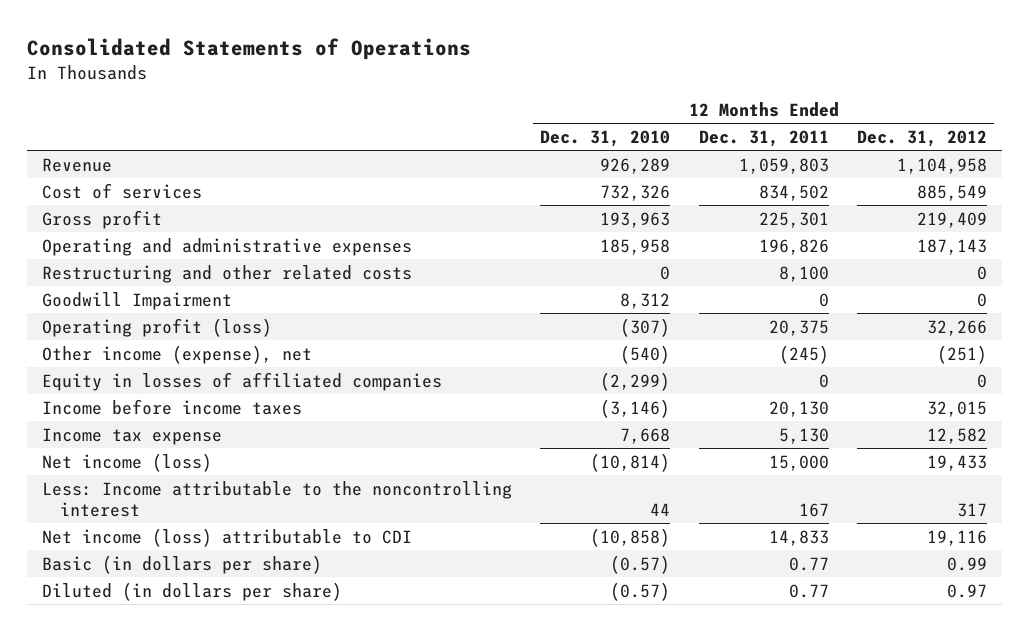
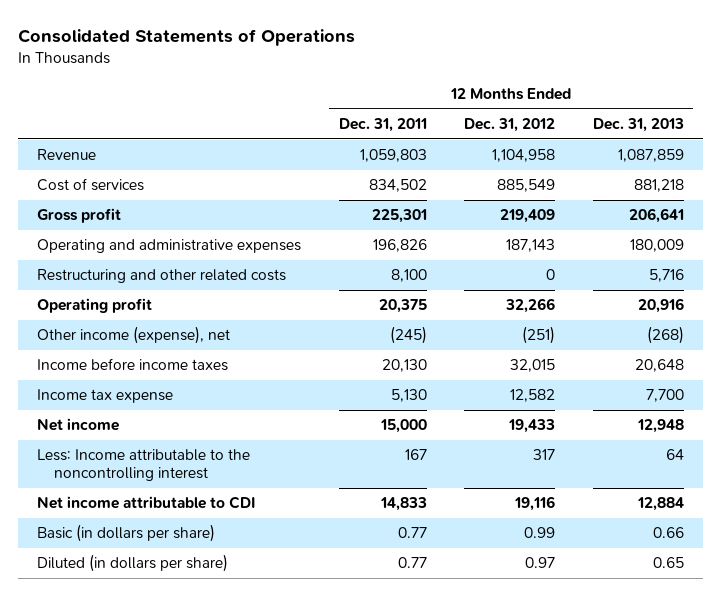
[540,129,671,147] Dec. 31, 2010 -> none
none -> [592,117,684,132] Dec. 31, 2013
[41,291,232,310] Goodwill Impairment -> none
[41,317,272,337] Operating profit (loss) -> [37,298,153,314] Operating profit
[41,371,442,391] Equity in losses of affiliated companies -> none
[41,452,212,472] Net income (loss) -> [37,418,120,432] Net income
[41,527,412,547] Net income (loss) attributable to CDI -> [37,496,257,510] Net income attributable to CDI

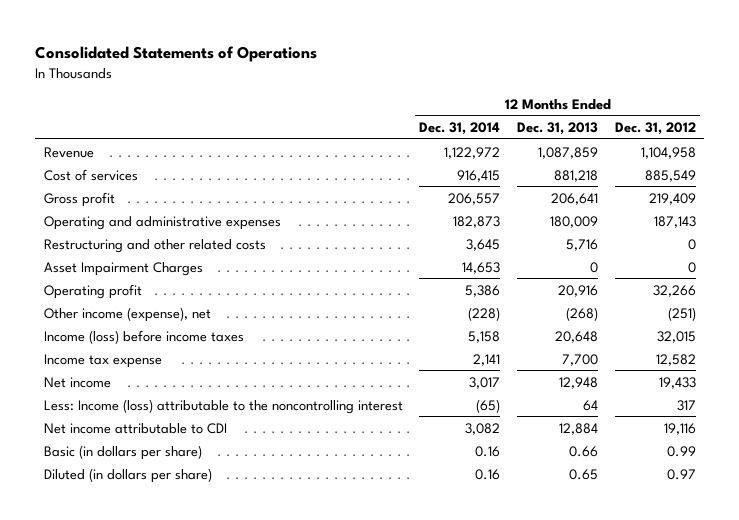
[338,117,427,132] Dec. 31, 2011 -> none
none -> [419,122,501,136] Dec. 31, 2014
none -> [43,261,203,276] Asset Impairment Charges
[37,358,229,372] Income before income taxes -> [43,329,244,344] Income (loss) before income taxes
[37,449,251,482] Less: Income attributable to the noncontrolling interest -> [43,398,403,414] Less: Income (loss) attributable to the noncontrolling interest

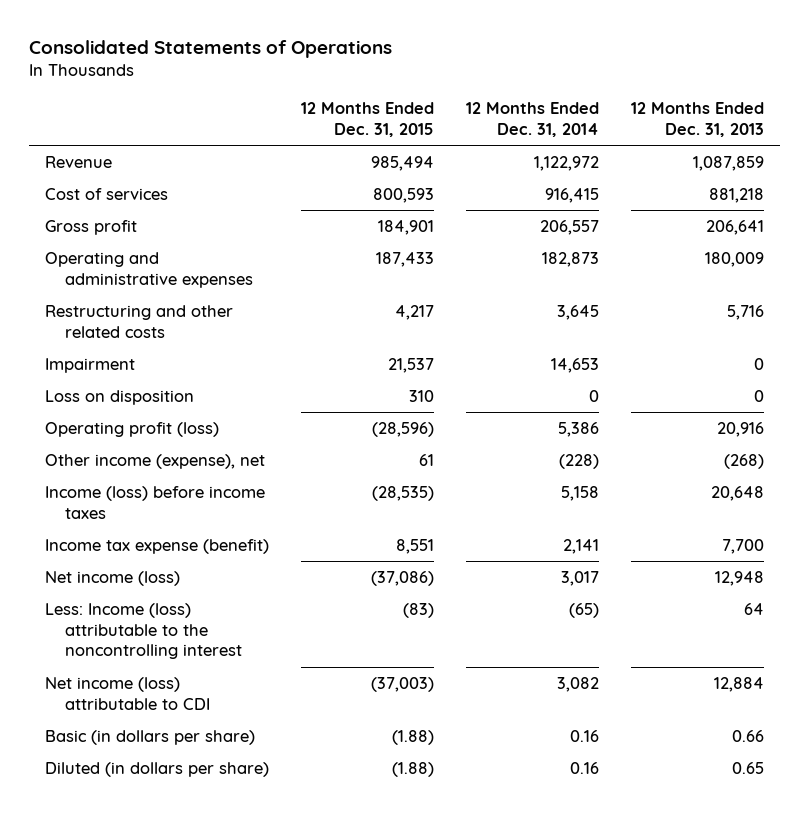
[614,122,696,136] Dec. 31, 2012 -> none
none -> [300,102,434,137] 12 Months Ended Dec. 31, 2015
[43,261,203,276] Asset Impairment Charges -> [44,357,135,373] Impairment
none -> [44,389,194,405] Loss on disposition
[43,283,142,299] Operating profit -> [44,421,219,437] Operating profit (loss)
[43,353,162,368] Income tax expense -> [44,538,269,554] Income tax expense (benefit)
[43,376,111,388] Net income -> [44,570,180,586] Net income (loss)
[43,422,227,434] Net income attributable to CDI -> [44,676,211,710] Net income (loss) attributable to CDI

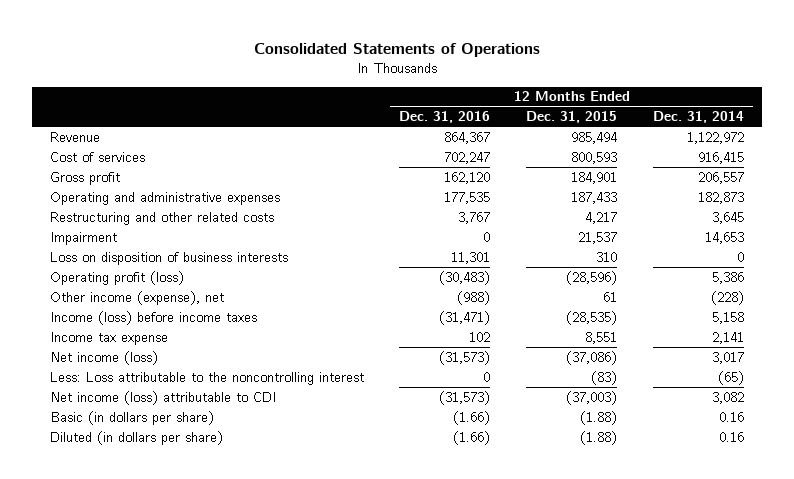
[630,102,764,137] 12 Months Ended Dec. 31, 2013 -> none
none -> [399,111,491,124] Dec. 31, 2016
[44,389,194,405] Loss on disposition -> [49,251,288,265] Loss on disposition of business interests
[44,538,269,554] Income tax expense (benefit) -> [49,331,168,345] Income tax expense
[44,602,243,660] Less: Income (loss) attributable to the noncontrolling interest -> [49,371,364,385] Less: Loss attributable to the noncontrolling interest

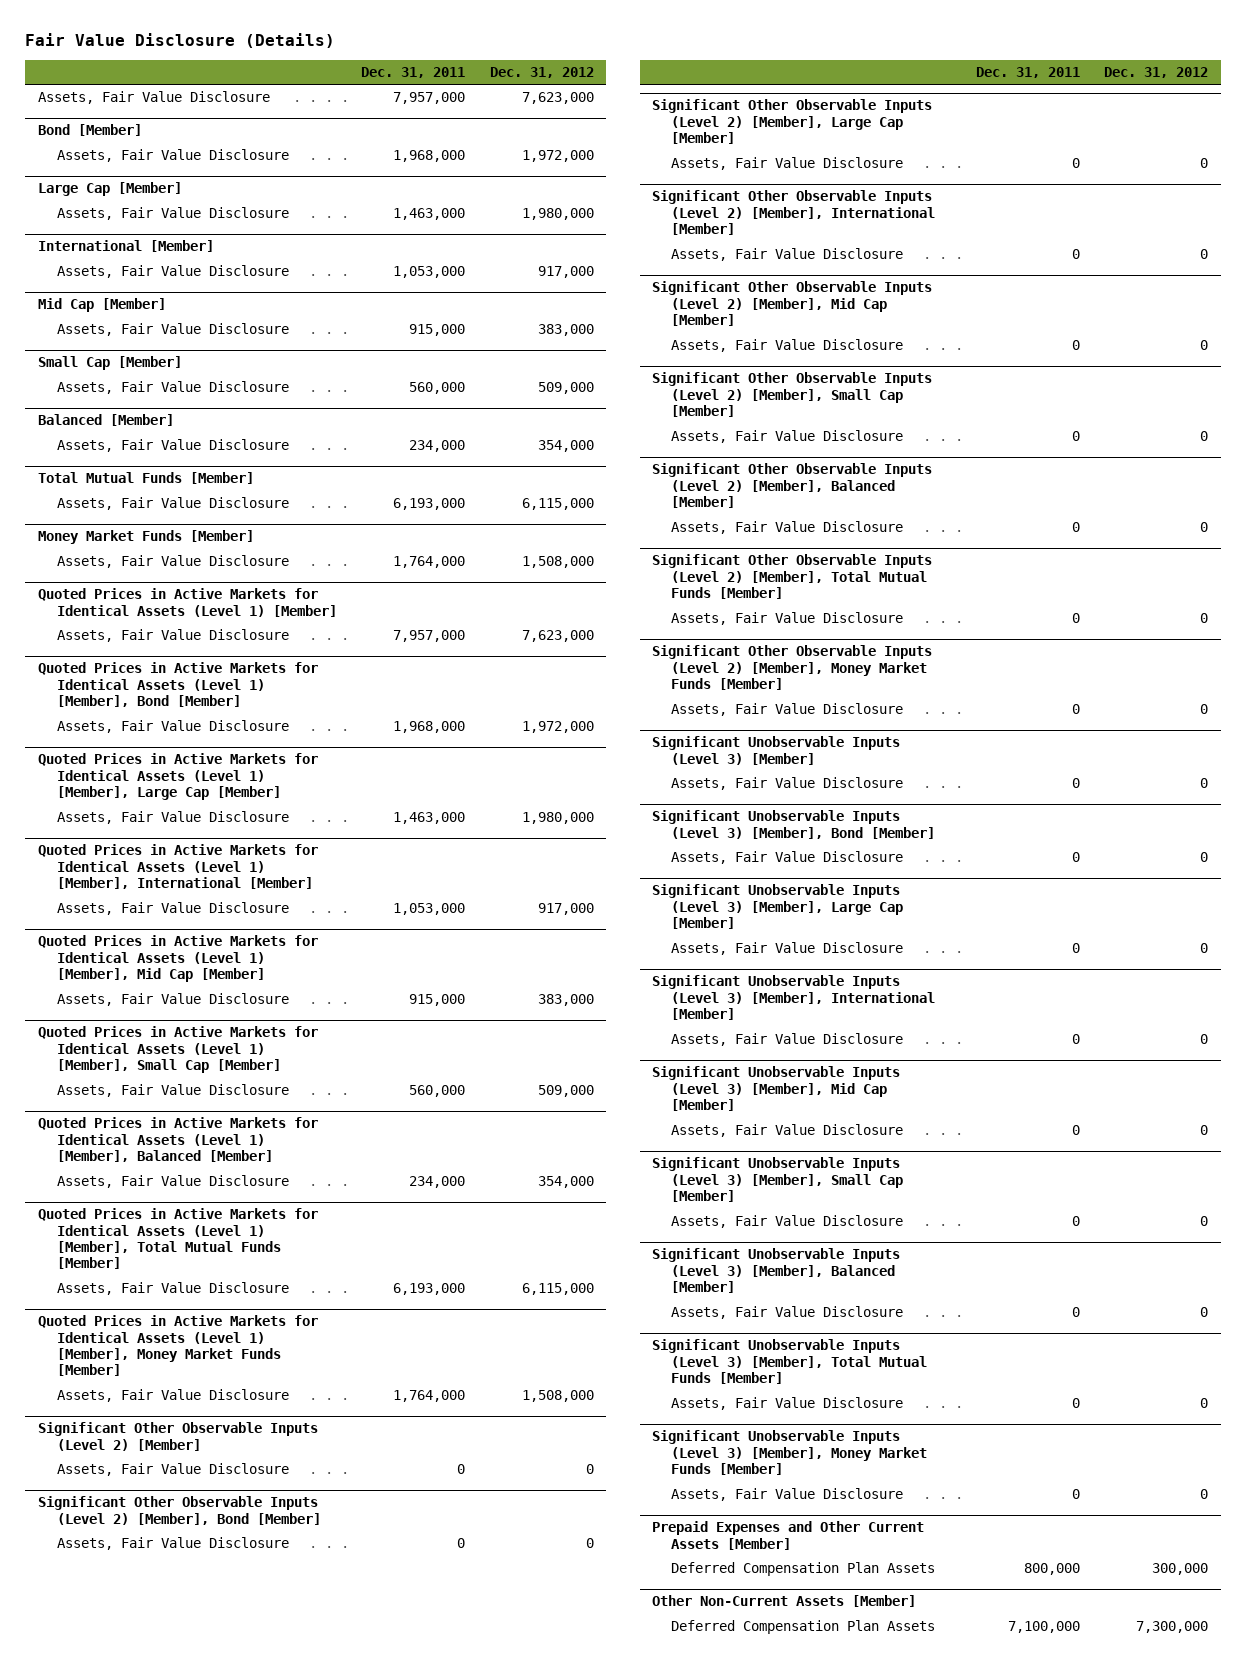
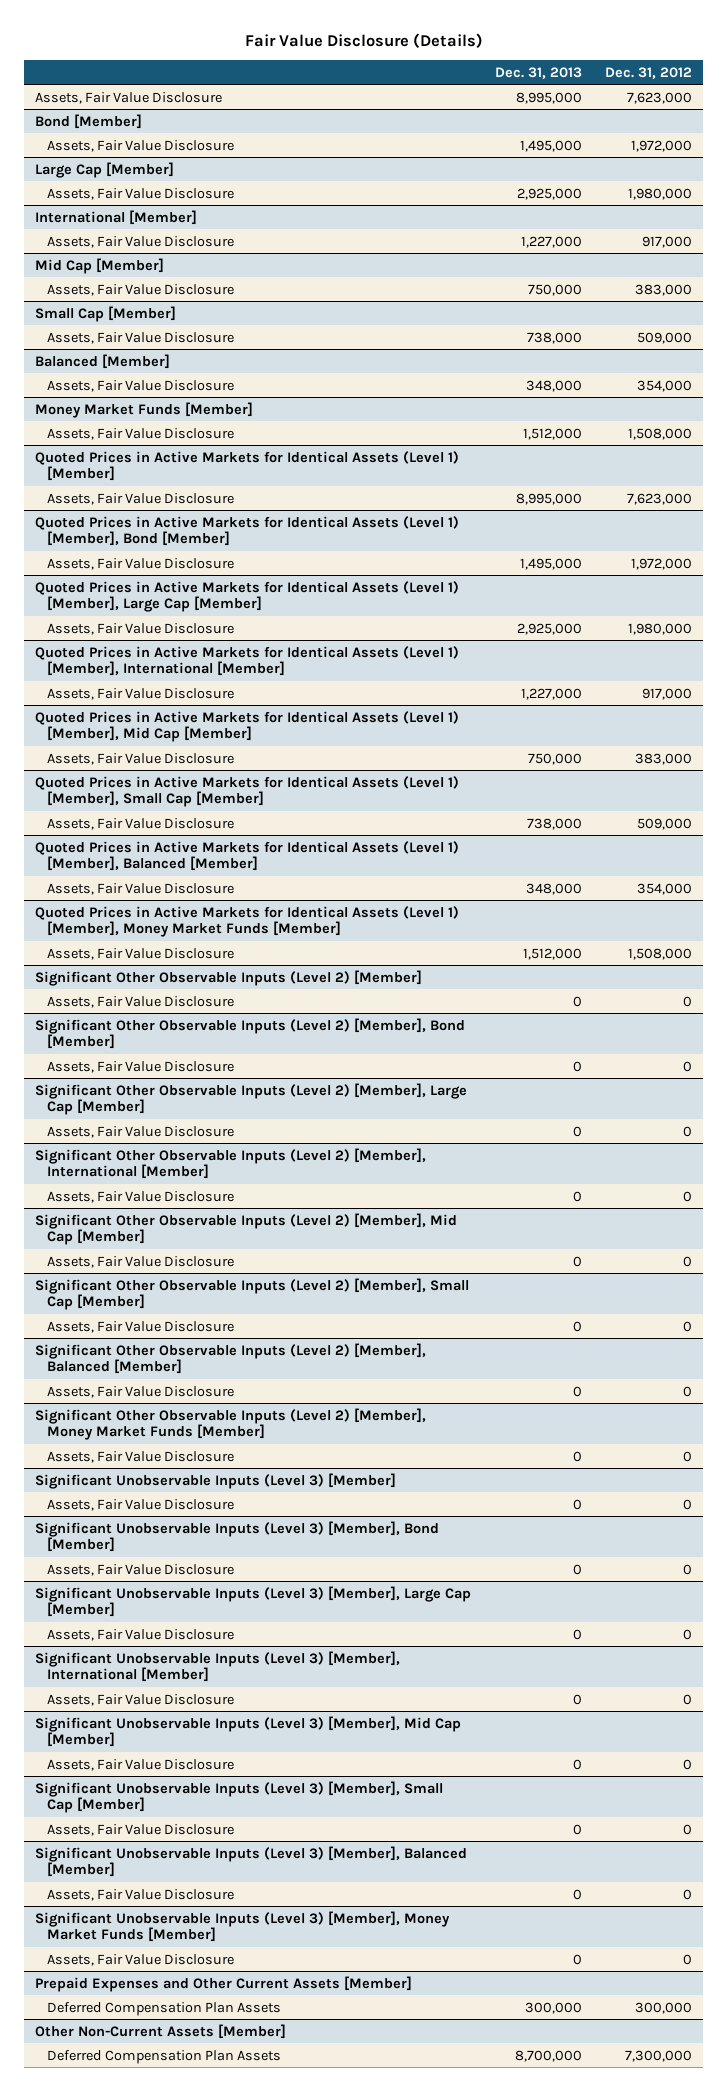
[361,66,466,78] Dec. 31, 2011 -> none
none -> [494,66,582,79] Dec. 31, 2013
[37,472,254,485] Total Mutual Funds [Member] -> none
[56,497,289,511] Assets, Fair Value Disclosure -> none
[37,1208,318,1270] Quoted Prices in Active Markets for Identical Assets (Level 1) [Member], Total Mutual Funds [Member] -> none
[56,1282,289,1296] Assets, Fair Value Disclosure -> none
[652,554,933,599] Significant Other Observable Inputs (Level 2) [Member], Total Mutual Funds [Member] -> none
[670,612,903,626] Assets, Fair Value Disclosure -> none
[652,1339,927,1384] Significant Unobservable Inputs (Level 3) [Member], Total Mutual Funds [Member] -> none
[670,1397,903,1411] Assets, Fair Value Disclosure -> none

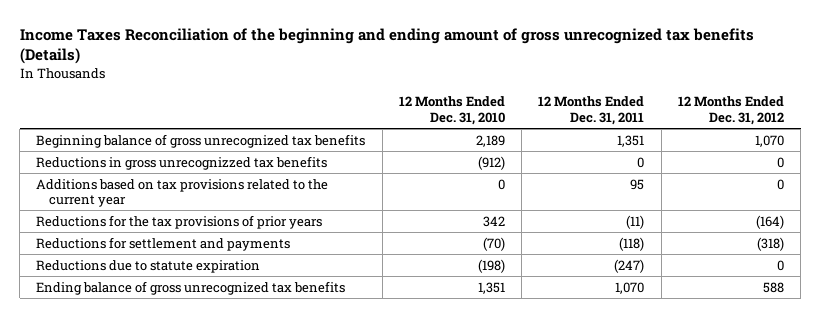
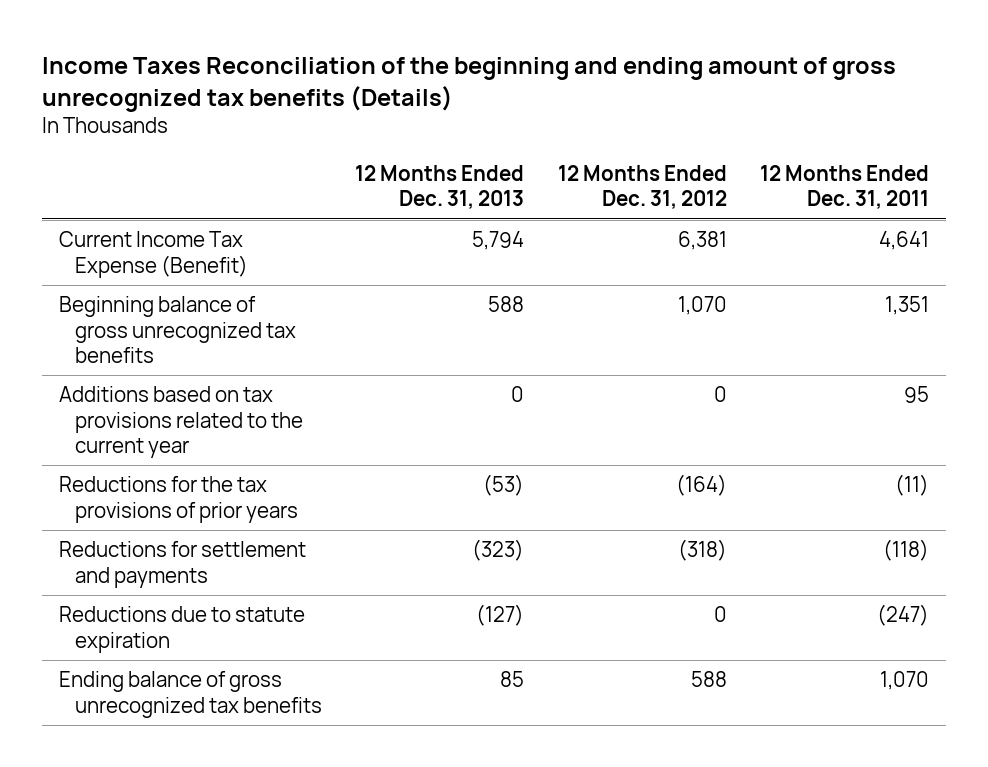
[398,96,505,125] 12 Months Ended Dec. 31, 2010 -> none
none -> [355,164,525,210] 12 Months Ended Dec. 31, 2013
none -> [59,231,249,278] Current Income Tax Expense (Benefit)
[36,155,328,170] Reductions in gross unrecognizzed tax benefits -> none

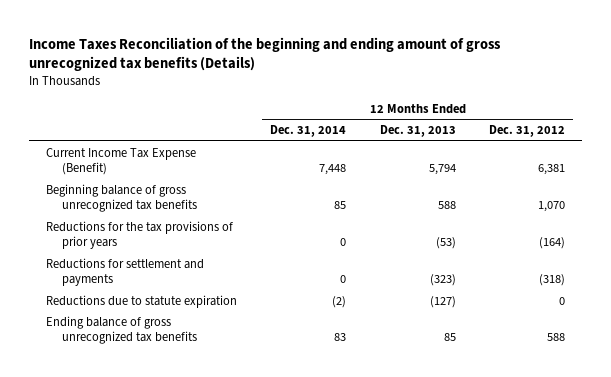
[760,164,930,210] 12 Months Ended Dec. 31, 2011 -> none
none -> [270,125,347,138] Dec. 31, 2014
[59,386,304,459] Additions based on tax provisions related to the current year -> none

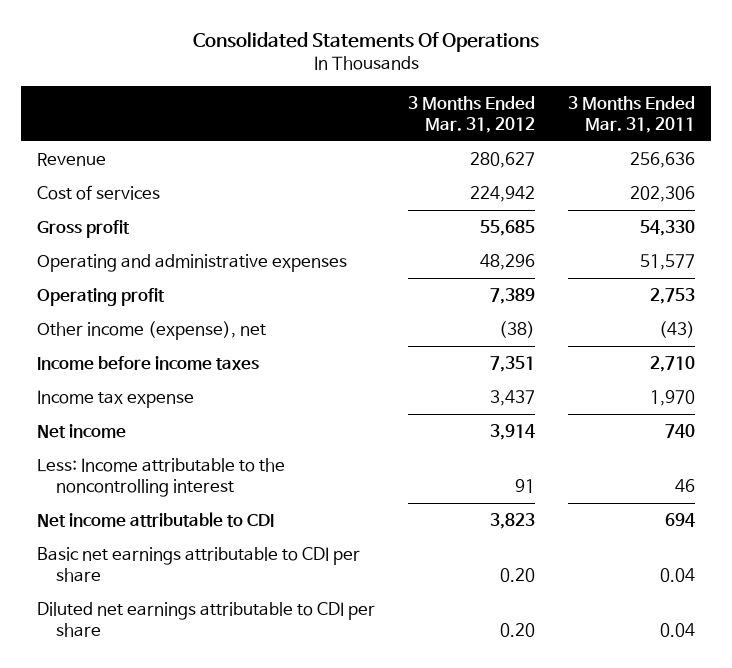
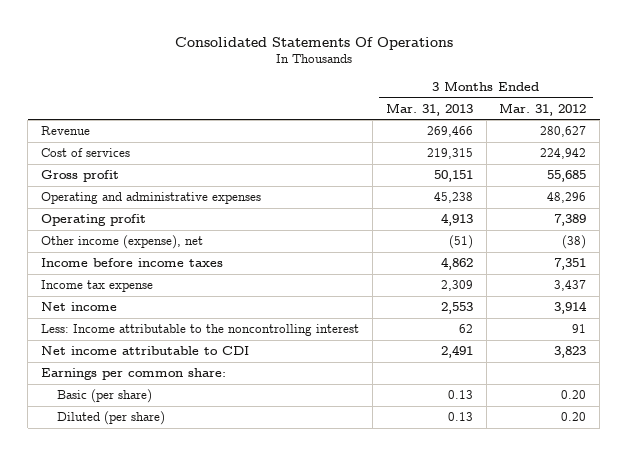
[567,95,695,133] 3 Months Ended Mar. 31, 2011 -> none
none -> [385,102,473,116] Mar. 31, 2013
none -> [41,368,227,381] Earnings per common share:
[37,547,361,582] Basic net earnings attributable to CDI per share -> [57,389,153,404] Basic (per share)
[37,602,376,637] Diluted net earnings attributable to CDI per share -> [57,411,166,426] Diluted (per share)

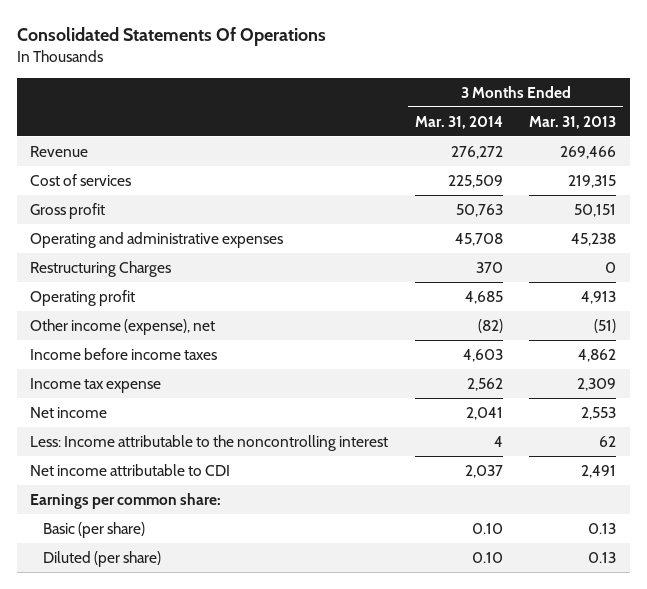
[499,102,587,116] Mar. 31, 2012 -> none
none -> [414,115,503,129] Mar. 31, 2014
none -> [30,260,172,277] Restructuring Charges

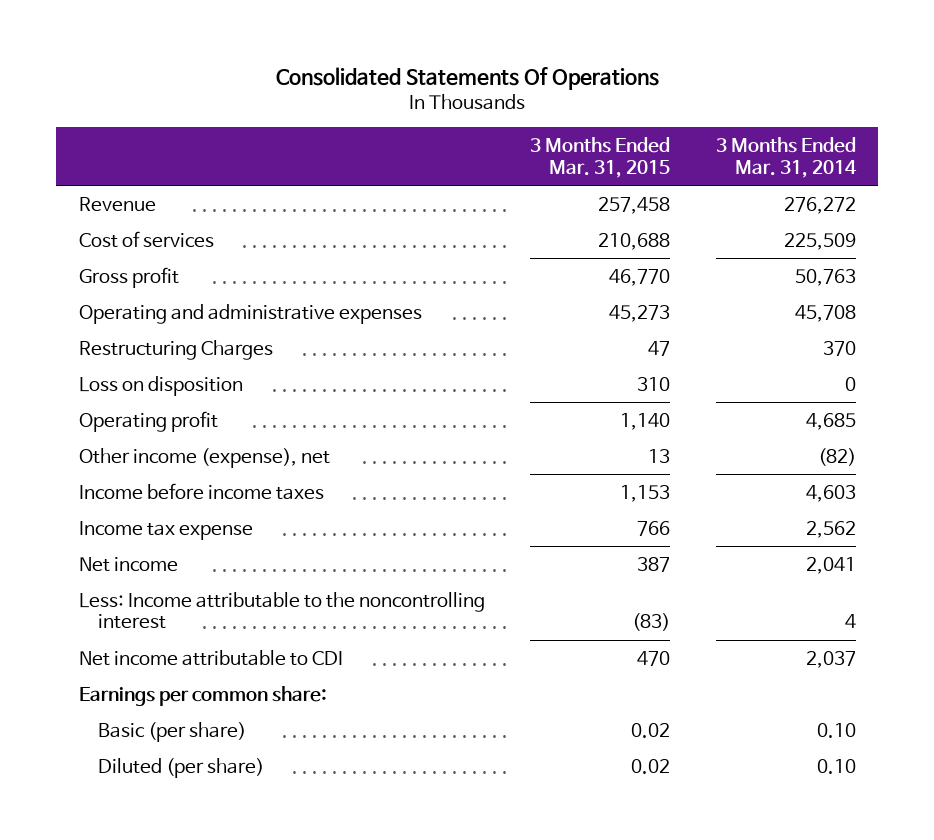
[529,115,617,129] Mar. 31, 2013 -> none
none -> [530,137,671,178] 3 Months Ended Mar. 31, 2015
none -> [78,375,243,396] Loss on disposition

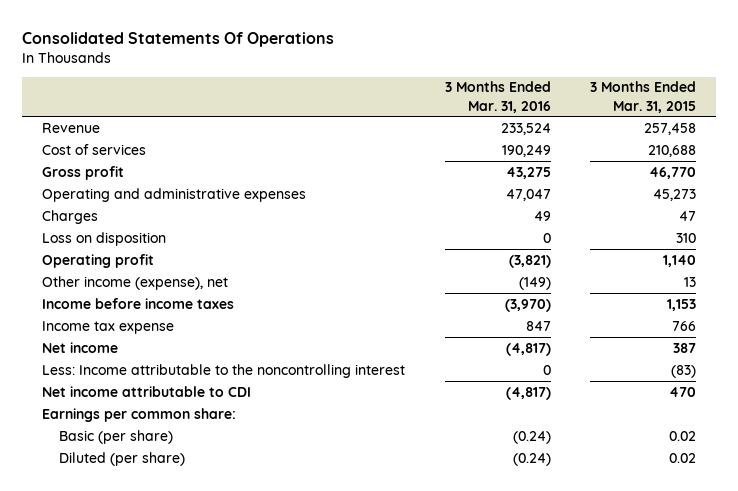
[715,137,857,178] 3 Months Ended Mar. 31, 2014 -> none
none -> [444,81,551,113] 3 Months Ended Mar. 31, 2016
[78,339,273,360] Restructuring Charges -> [41,209,98,224] Charges

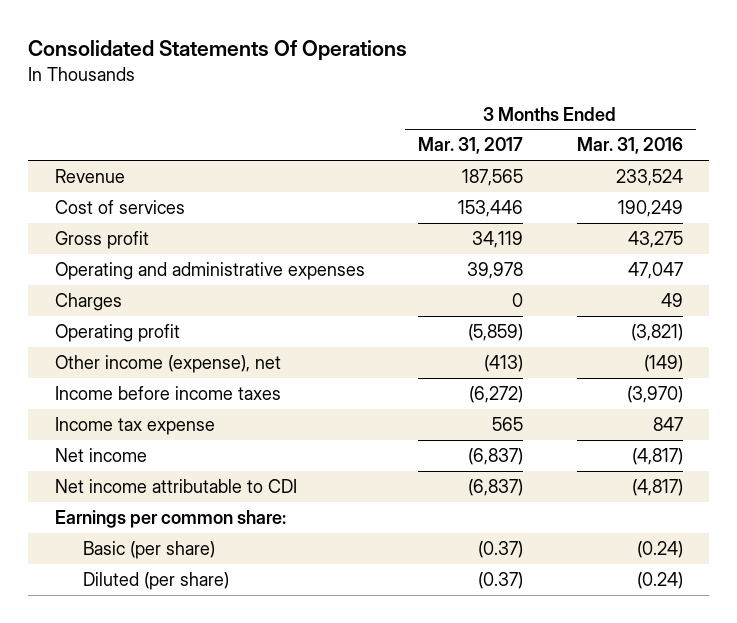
[590,81,697,113] 3 Months Ended Mar. 31, 2015 -> none
none -> [418,137,524,155] Mar. 31, 2017
[41,231,166,246] Loss on disposition -> none
[41,363,405,378] Less: Income attributable to the noncontrolling interest -> none

